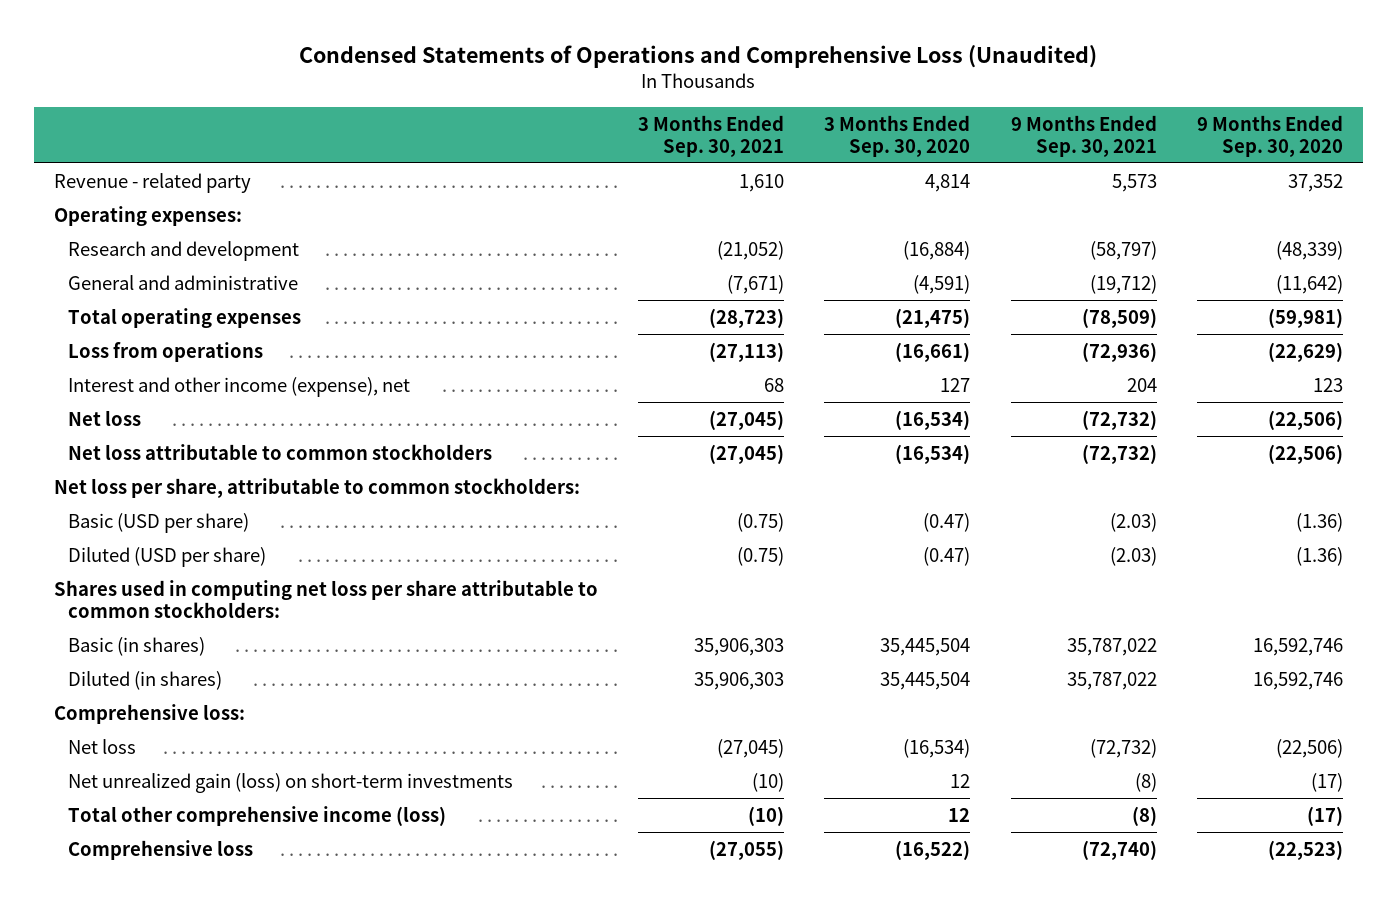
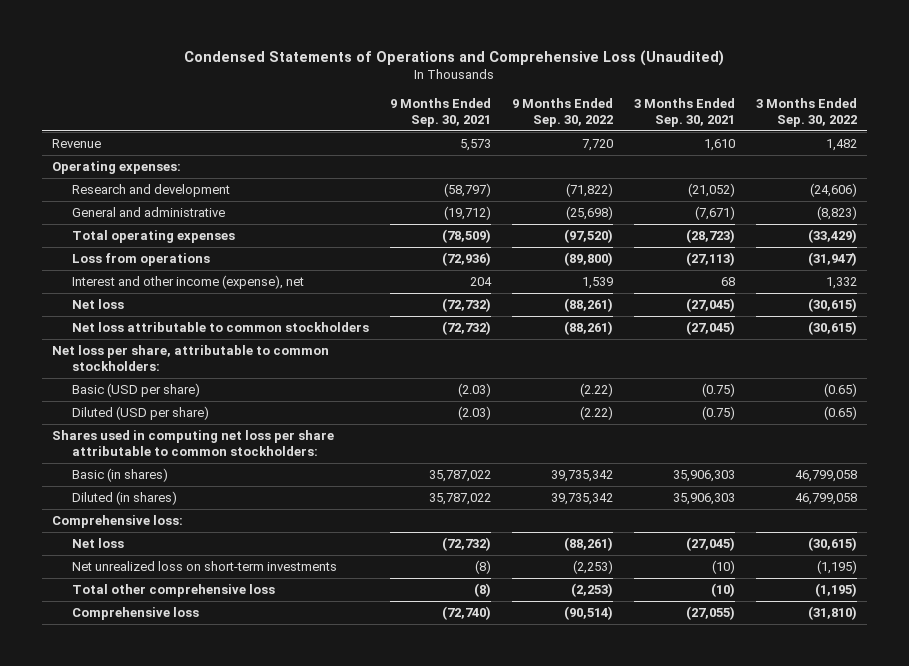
[824,114,971,157] 3 Months Ended Sep. 30, 2020 -> none
[1196,114,1343,157] 9 Months Ended Sep. 30, 2020 -> none
none -> [511,97,613,127] 9 Months Ended Sep. 30, 2022
none -> [755,97,857,127] 3 Months Ended Sep. 30, 2022
[54,172,252,193] Revenue - related party -> [52,138,102,148] Revenue
[67,772,513,793] Net unrealized gain (loss) on short-term investments -> [72,560,338,571] Net unrealized loss on short-term investments
[67,805,446,826] Total other comprehensive income (loss) -> [72,583,276,597] Total other comprehensive loss

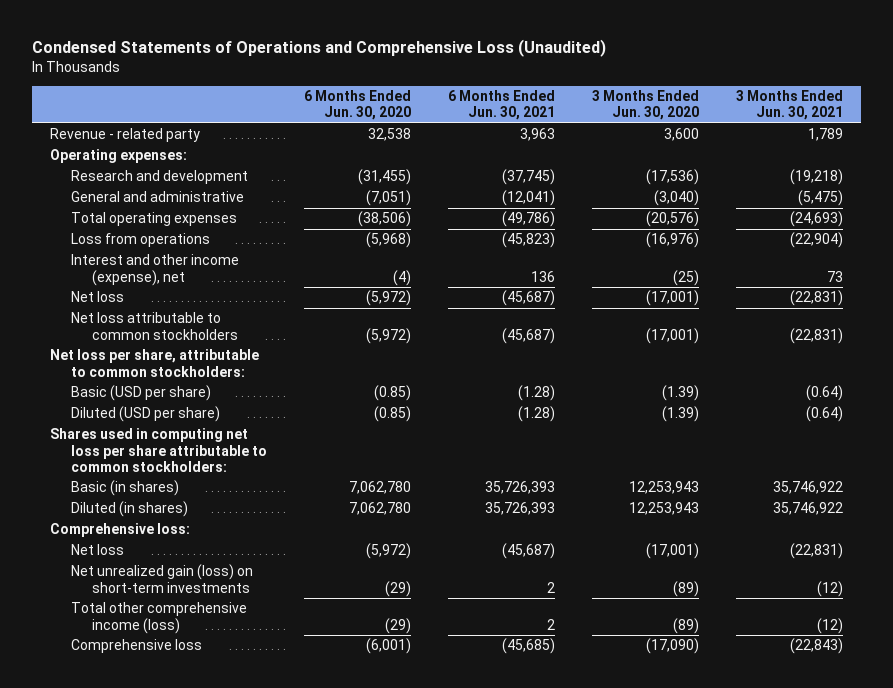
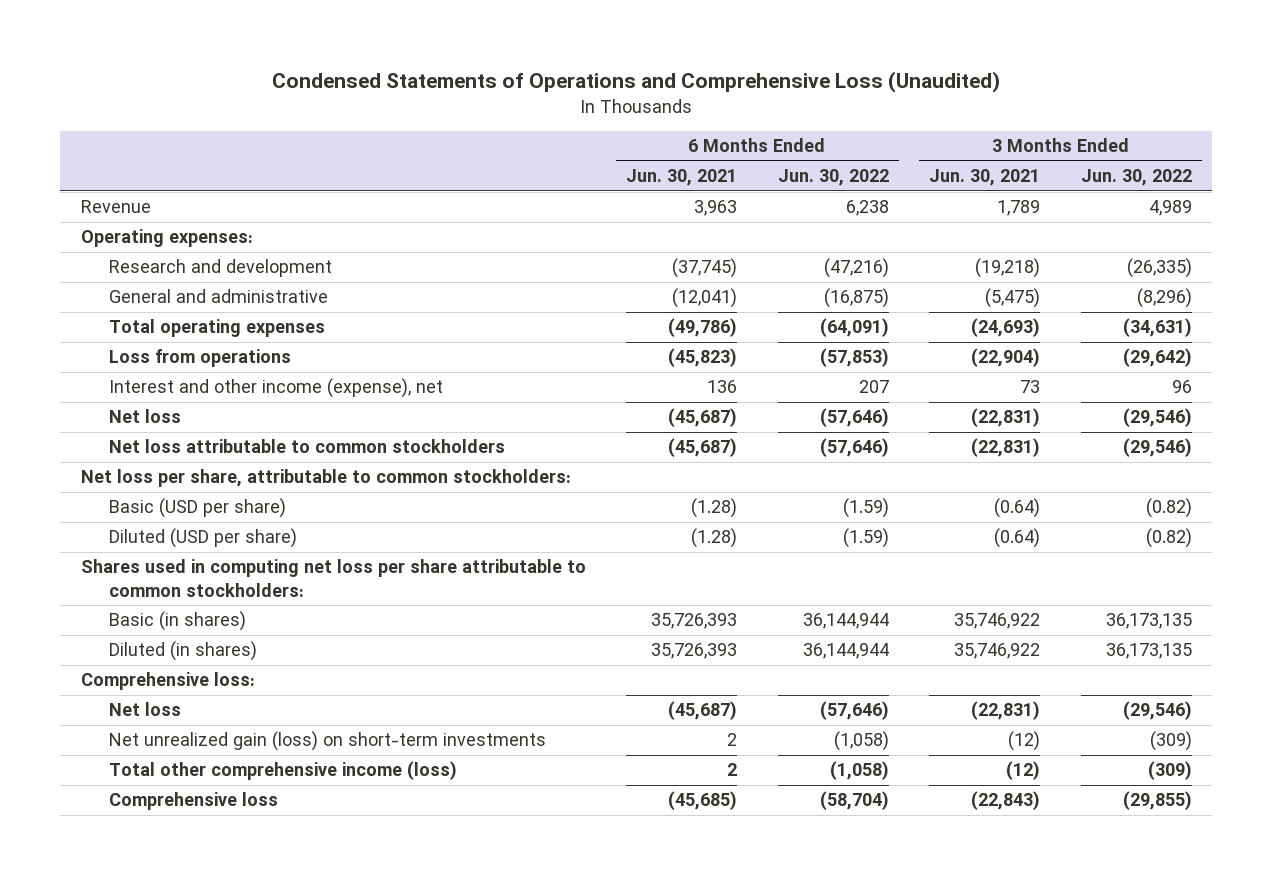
[303,90,411,121] 6 Months Ended Jun. 30, 2020 -> none
[591,90,699,121] 3 Months Ended Jun. 30, 2020 -> none
none -> [777,169,889,187] Jun. 30, 2022
none -> [1080,169,1192,187] Jun. 30, 2022
[50,128,201,143] Revenue - related party -> [80,200,151,214] Revenue

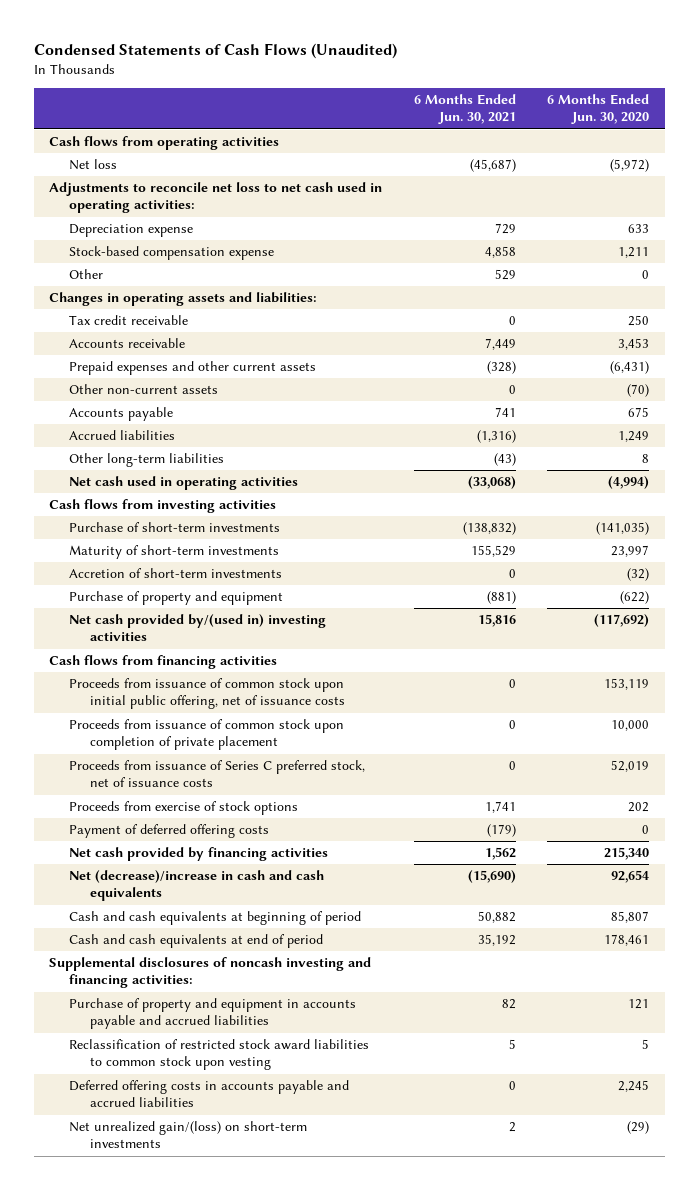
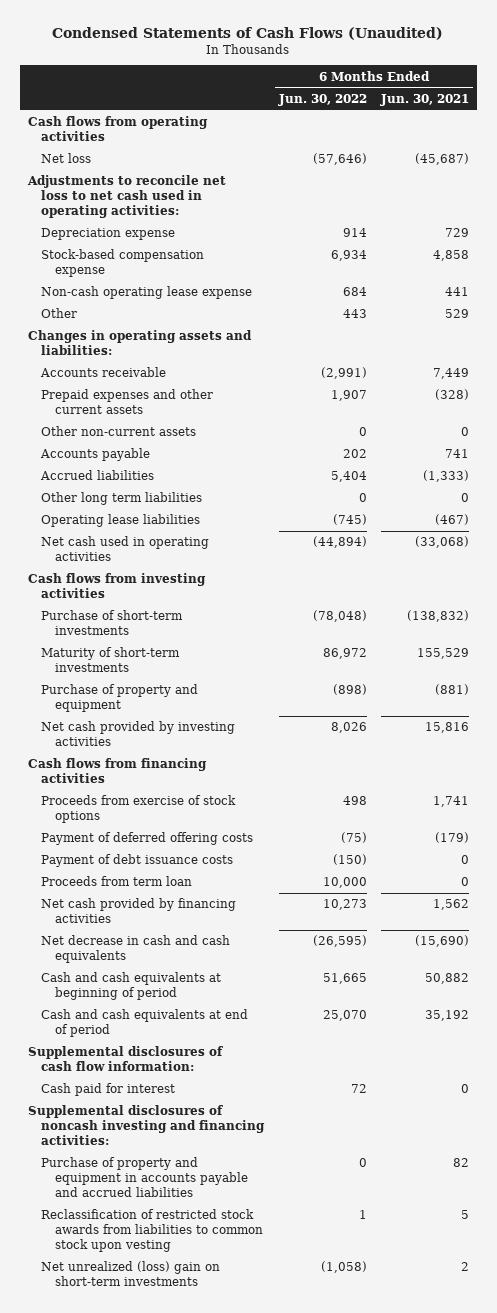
[546,94,649,125] 6 Months Ended Jun. 30, 2020 -> none
none -> [277,94,367,107] Jun. 30, 2022
none -> [41,286,253,300] Non-cash operating lease expense
[69,315,189,326] Tax credit receivable -> none
[476,430,516,444] (1,316) -> [423,470,470,483] (1,333)
[69,453,225,468] Other long-term liabilities -> [41,492,203,506] Other long term liabilities
[493,453,516,467] (43) -> [461,493,470,503] 0
none -> [41,514,201,528] Operating lease liabilities
[69,568,283,579] Accretion of short-term investments -> none
[69,614,327,642] Net cash provided by/(used in) investing activities -> [41,721,236,747] Net cash provided by investing activities
[69,678,345,710] Proceeds from issuance of common stock upon initial public offering, net of issuance costs -> none
[69,719,345,751] Proceeds from issuance of common stock upon completion of private placement -> none
[69,760,366,788] Proceeds from issuance of Series C preferred stock, net of issuance costs -> none
none -> [41,854,234,868] Payment of debt issuance costs
none -> [41,876,193,887] Proceeds from term loan
[69,870,325,902] Net (decrease)/increase in cash and cash equivalents -> [41,935,231,964] Net decrease in cash and cash equivalents
none -> [27,1046,223,1072] Supplemental disclosures of cash flow information:
none -> [41,1083,176,1097] Cash paid for interest
[69,1080,350,1108] Deferred offering costs in accounts payable and accrued liabilities -> none
[69,1039,370,1071] Reclassification of restricted stock award liabilities to common stock upon vesting -> [41,1209,264,1252] Reclassification of restricted stock awards from liabilities to common stock upon vesting
[69,1121,308,1149] Net unrealized gain/(loss) on short-term investments -> [41,1261,221,1287] Net unrealized (loss) gain on short-term investments

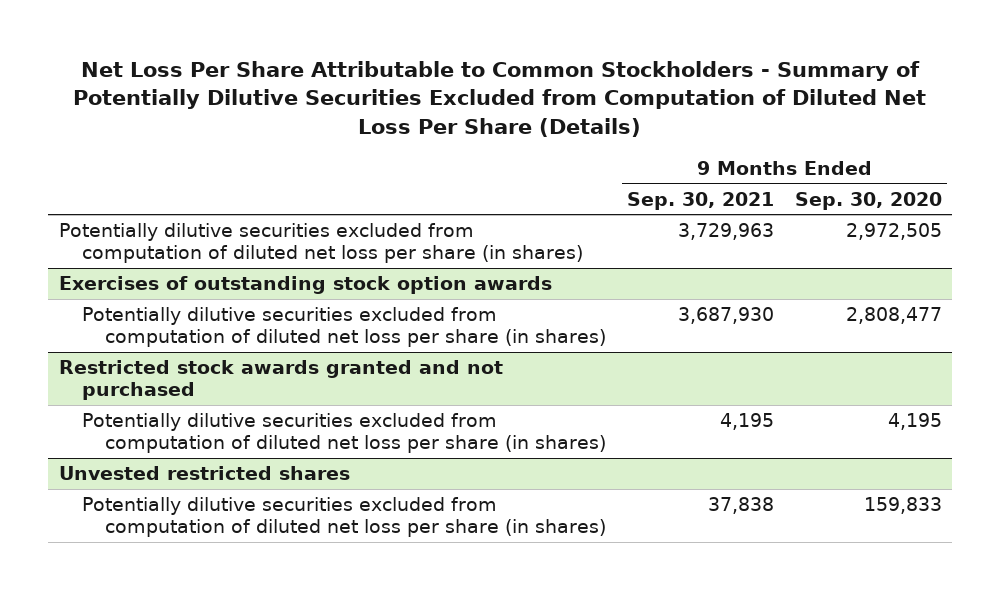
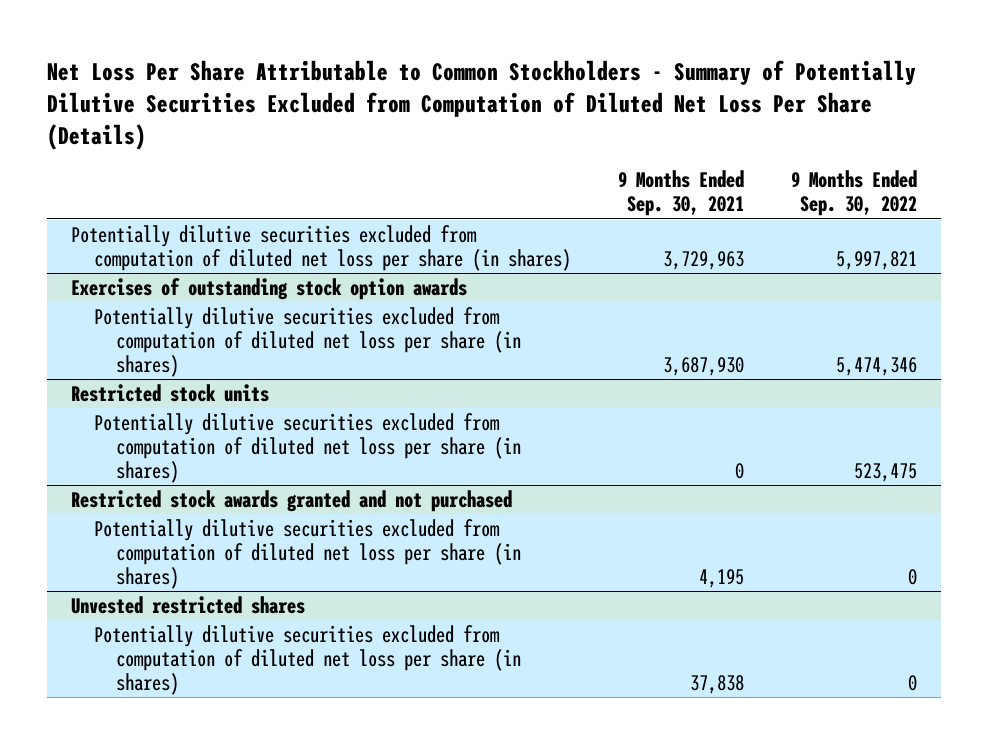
[794,191,942,210] Sep. 30, 2020 -> none
none -> [791,170,918,217] 9 Months Ended Sep. 30, 2022
none -> [70,383,269,402] Restricted stock units
none -> [93,412,522,483] Potentially dilutive securities excluded from computation of diluted net loss per share (in shares)

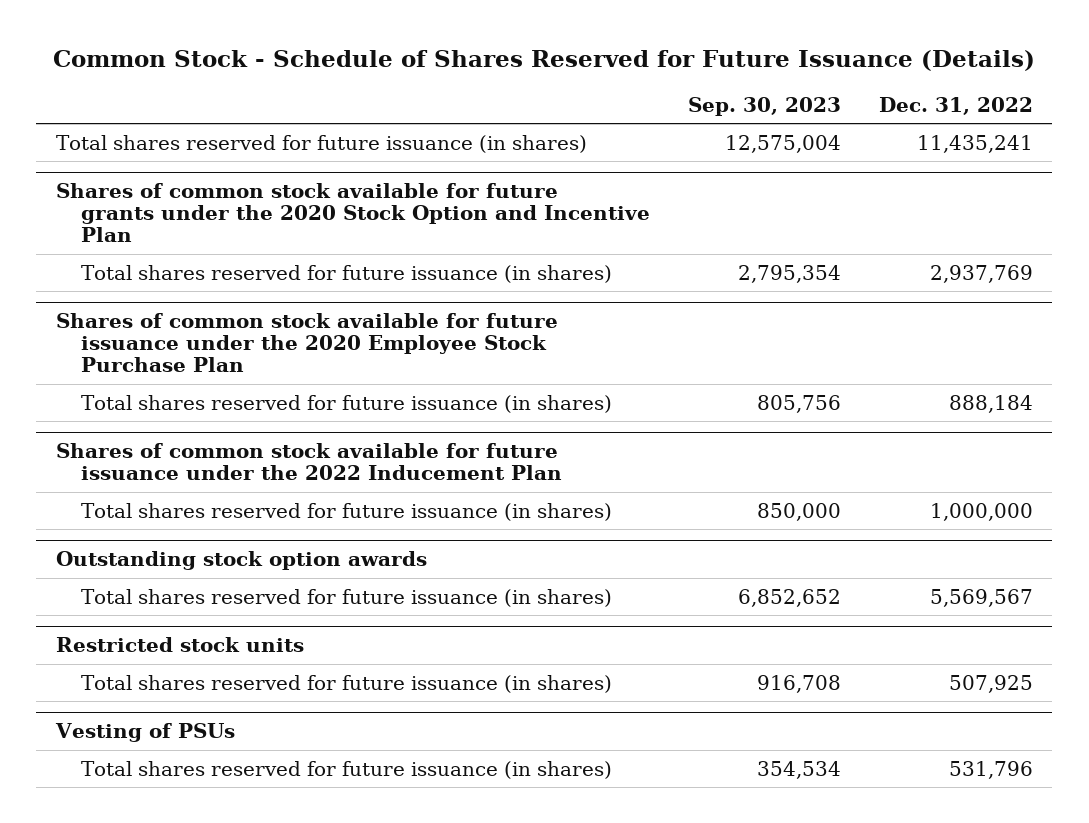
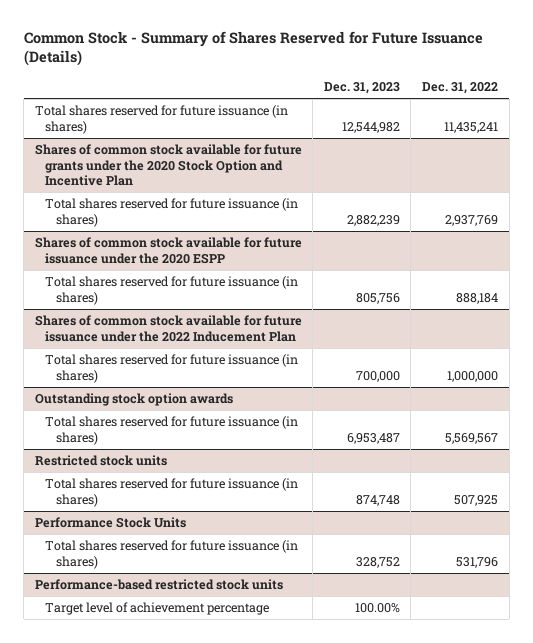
[53,49,1036,71] Common Stock - Schedule of Shares Reserved for Future Issuance (Details) -> [23,31,483,67] Common Stock - Summary of Shares Reserved for Future Issuance (Details)
[687,96,841,116] Sep. 30, 2023 -> none
none -> [323,82,400,95] Dec. 31, 2023
[55,312,558,373] Shares of common stock available for future issuance under the 2020 Employee Stock Purchase Plan -> [34,237,302,264] Shares of common stock available for future issuance under the 2020 ESPP
[54,722,235,742] Vesting of PSUs -> [34,517,186,529] Performance Stock Units
none -> [34,579,283,591] Performance-based restricted stock units
none -> [45,602,270,616] Target level of achievement percentage

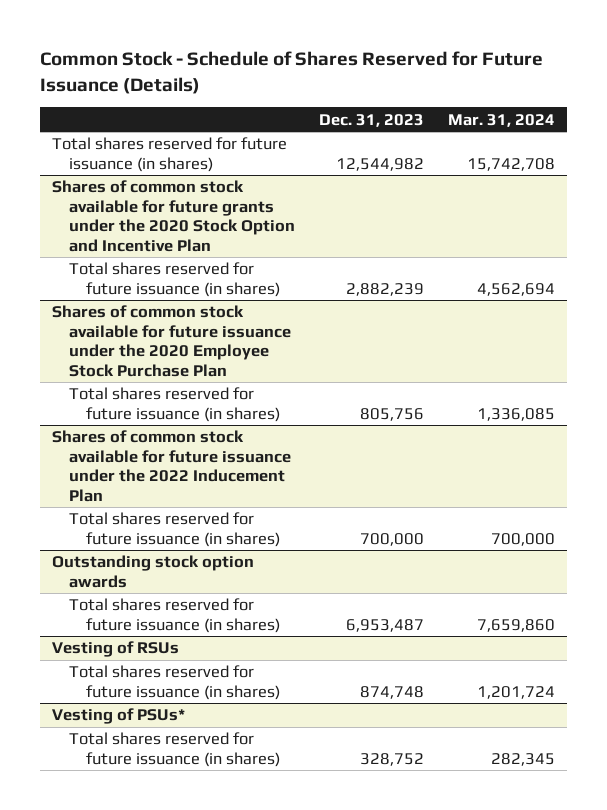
[23,31,483,67] Common Stock - Summary of Shares Reserved for Future Issuance (Details) -> [39,51,543,94] Common Stock - Schedule of Shares Reserved for Future Issuance (Details)
[422,82,499,95] Dec. 31, 2022 -> none
none -> [447,113,555,127] Mar. 31, 2024
[34,237,302,264] Shares of common stock available for future issuance under the 2020 ESPP -> [51,305,291,377] Shares of common stock available for future issuance under the 2020 Employee Stock Purchase Plan
[34,455,167,467] Restricted stock units -> [51,641,179,658] Vesting of RSUs
[34,517,186,529] Performance Stock Units -> [51,708,185,725] Vesting of PSUs*
[34,579,283,591] Performance-based restricted stock units -> none
[45,602,270,616] Target level of achievement percentage -> none

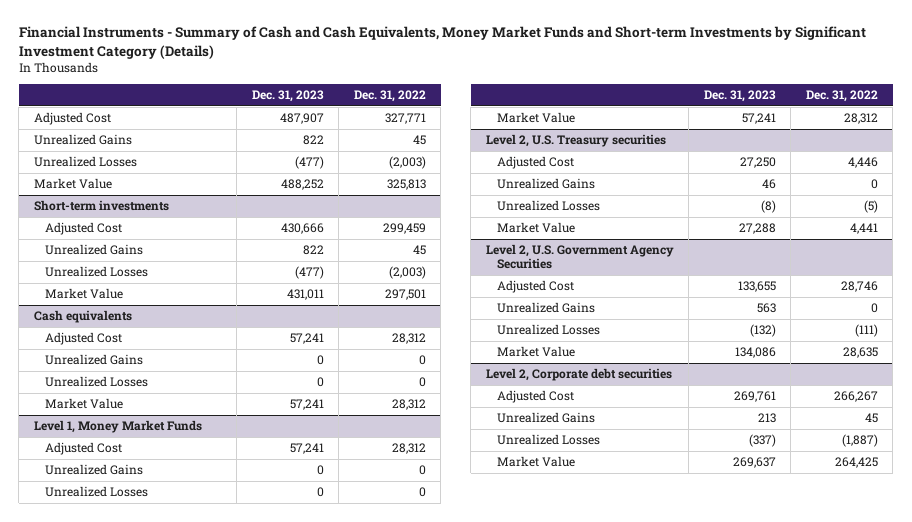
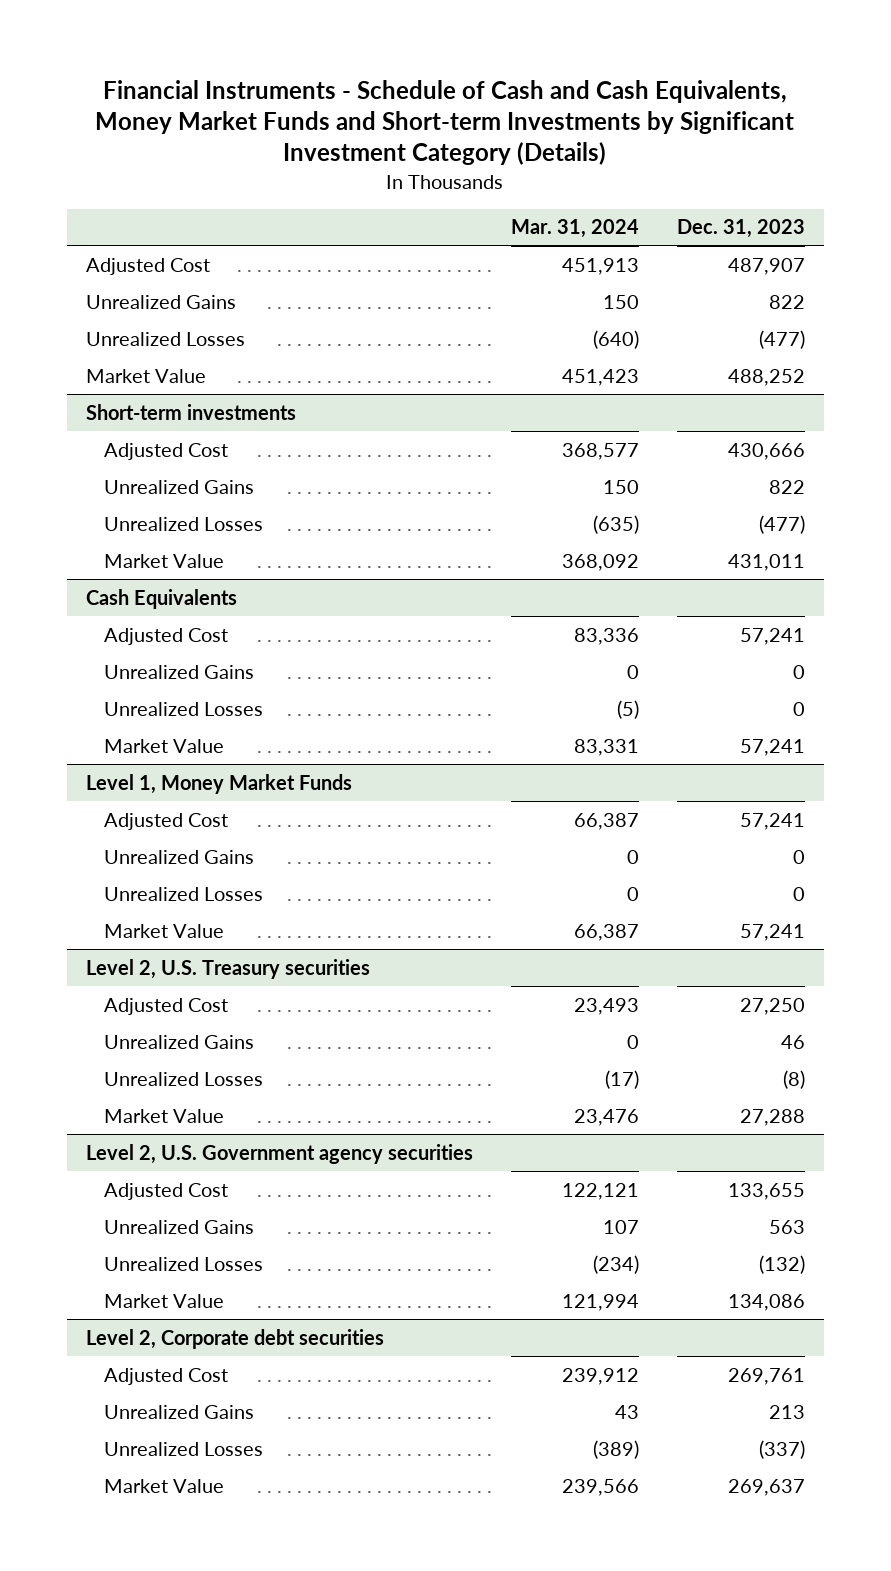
[18,26,866,59] Financial Instruments - Summary of Cash and Cash Equivalents, Money Market Funds and Short-term Investments by Significant Investment Category (Details) -> [95,79,795,166] Financial Instruments - Schedule of Cash and Cash Equivalents, Money Market Funds and Short-term Investments by Significant Investment Category (Details)
[353,89,426,102] Dec. 31, 2022 -> none
none -> [510,219,639,239] Mar. 31, 2024
[33,310,132,324] Cash equivalents -> [86,588,238,609] Cash Equivalents
[485,244,674,269] Level 2, U.S. Government Agency Securities -> [86,1143,474,1164] Level 2, U.S. Government agency securities

